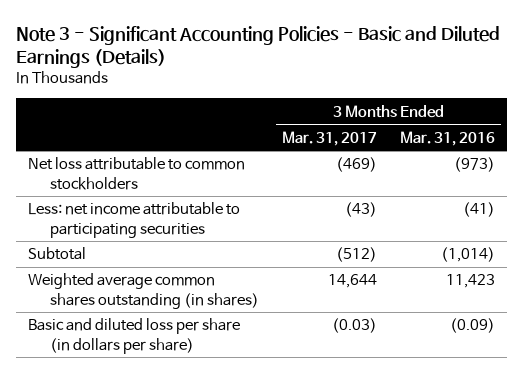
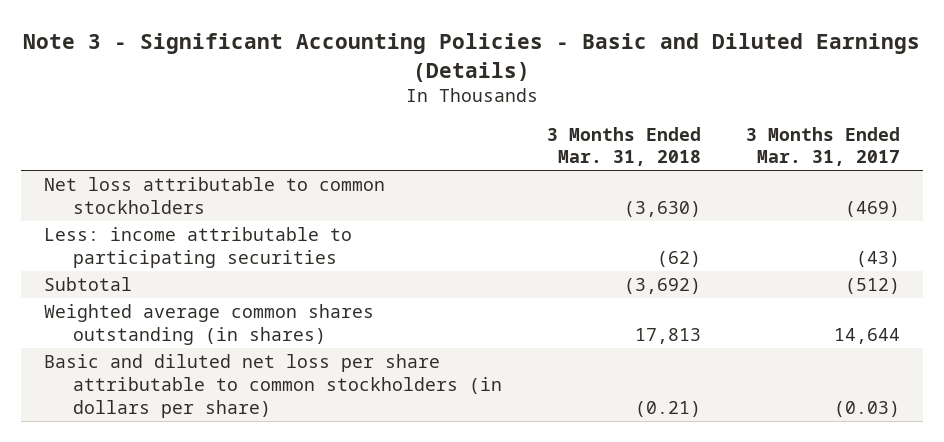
[400,130,496,146] Mar. 31, 2016 -> none
none -> [547,126,702,167] 3 Months Ended Mar. 31, 2018
[27,202,240,238] Less: net income attributable to participating securities -> [43,227,352,268] Less: income attributable to participating securities
[27,318,240,354] Basic and diluted loss per share (in dollars per share) -> [43,354,502,418] Basic and diluted net loss per share attributable to common stockholders (in dollars per share)

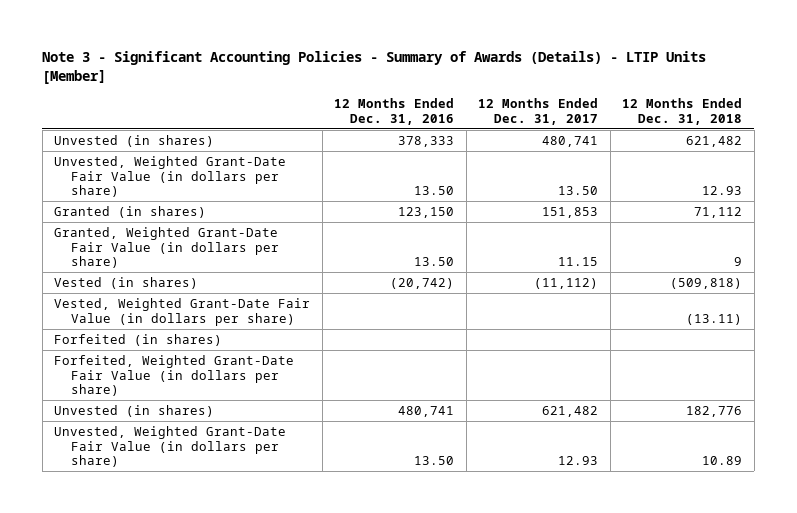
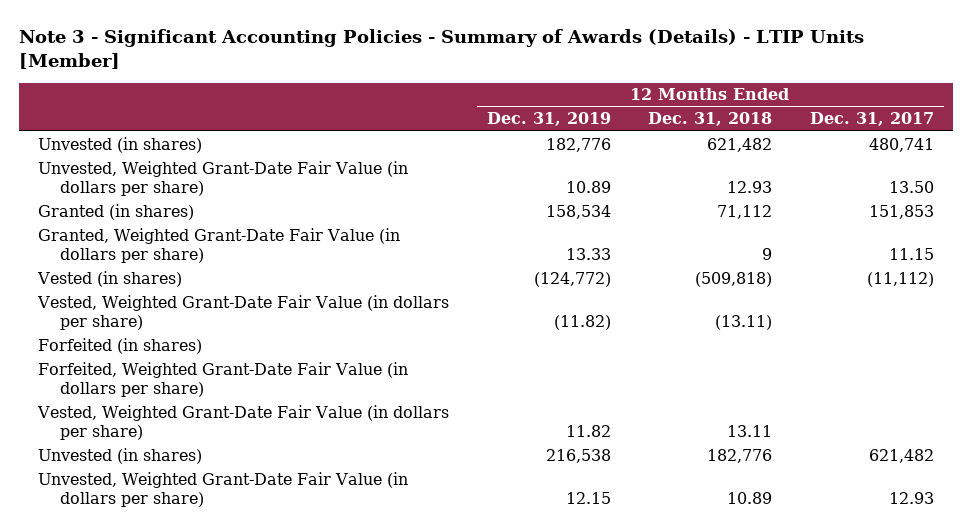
[334,98,455,125] 12 Months Ended Dec. 31, 2016 -> none
none -> [486,112,611,127] Dec. 31, 2019
none -> [37,404,450,440] Vested, Weighted Grant-Date Fair Value (in dollars per share)

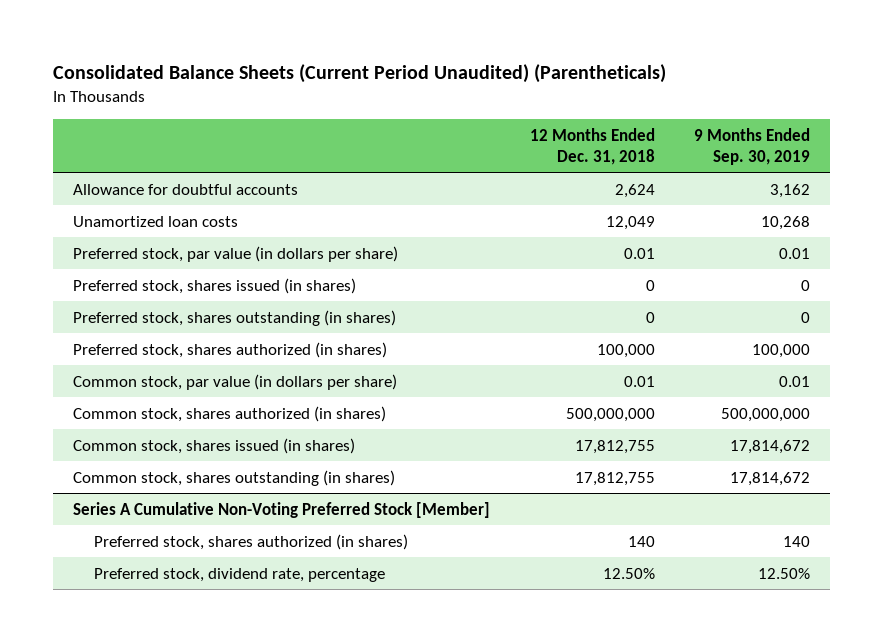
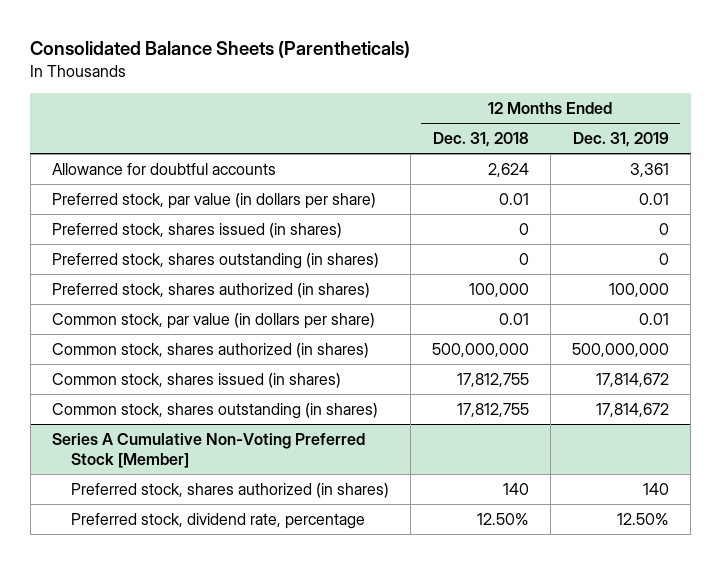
[52,64,666,84] Consolidated Balance Sheets (Current Period Unaudited) (Parentheticals) -> [30,41,411,59] Consolidated Balance Sheets (Parentheticals)
[694,127,811,165] 9 Months Ended Sep. 30, 2019 -> none
none -> [572,132,669,148] Dec. 31, 2019
[72,215,238,227] Unamortized loan costs -> none

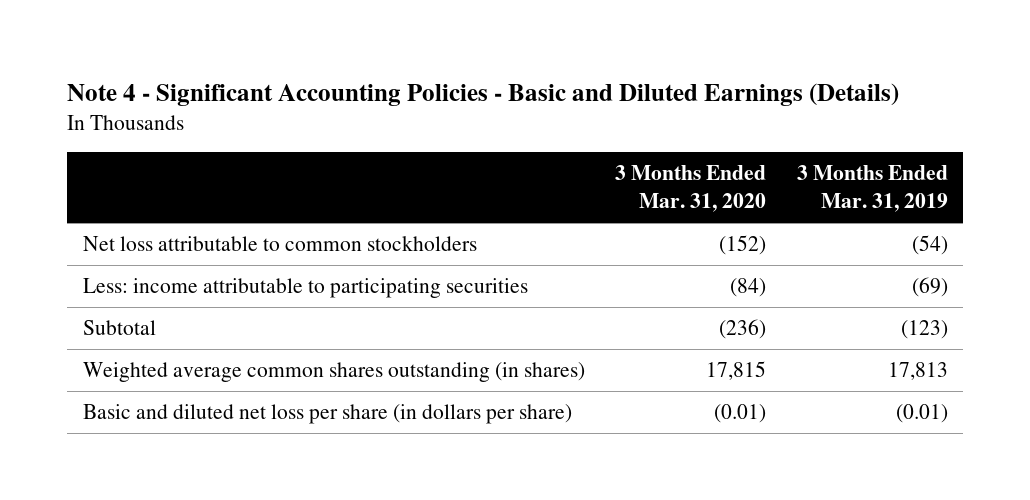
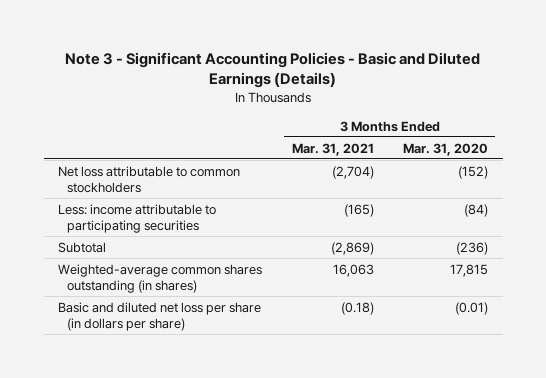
[67,83,900,107] Note 4 - Significant Accounting Policies - Basic and Diluted Earnings (Details) -> [65,51,481,89] Note 3 - Significant Accounting Policies - Basic and Diluted Earnings (Details)
[796,165,948,213] 3 Months Ended Mar. 31, 2019 -> none
none -> [291,142,374,156] Mar. 31, 2021
[82,362,585,383] Weighted average common shares outstanding (in shares) -> [58,263,263,293] Weighted-average common shares outstanding (in shares)

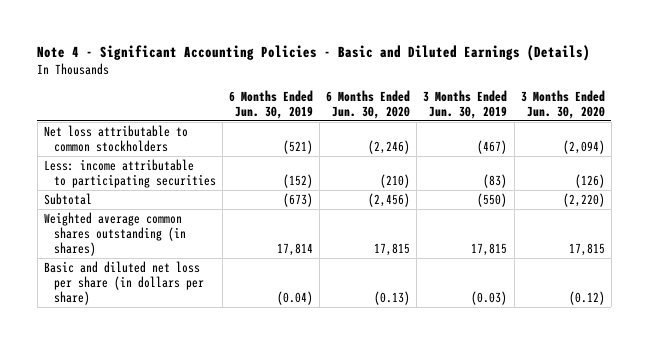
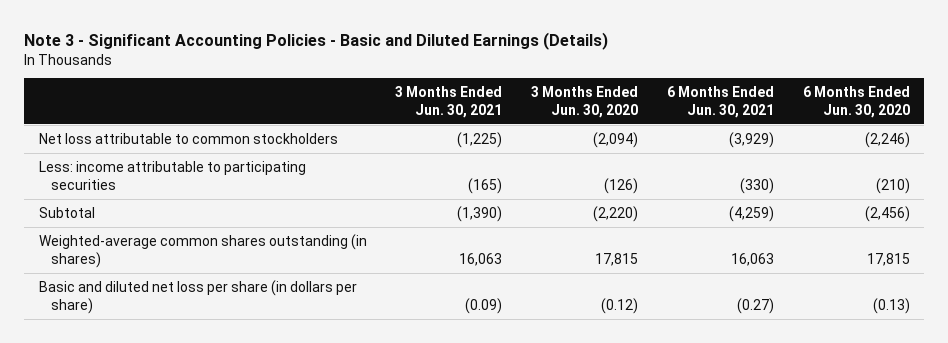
[37,45,591,62] Note 4 - Significant Accounting Policies - Basic and Diluted Earnings (Details) -> [24,31,609,50] Note 3 - Significant Accounting Policies - Basic and Diluted Earnings (Details)
[229,90,314,120] 6 Months Ended Jun. 30, 2019 -> none
[423,90,508,120] 3 Months Ended Jun. 30, 2019 -> none
none -> [395,86,503,118] 3 Months Ended Jun. 30, 2021
none -> [667,86,775,118] 6 Months Ended Jun. 30, 2021
[43,211,187,256] Weighted average common shares outstanding (in shares) -> [38,233,367,268] Weighted-average common shares outstanding (in shares)

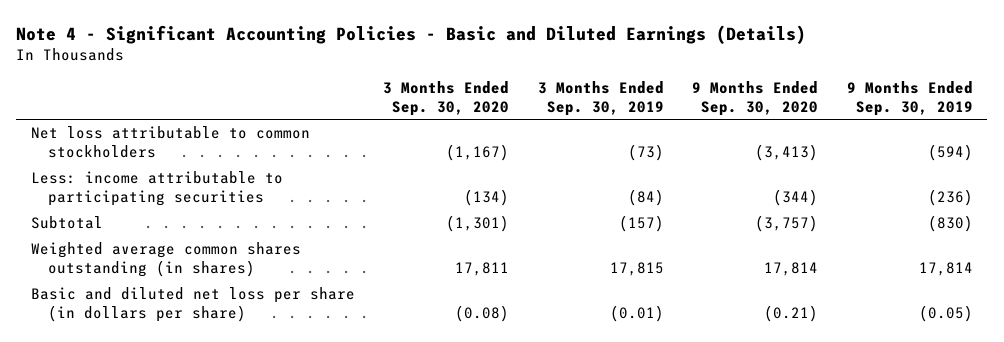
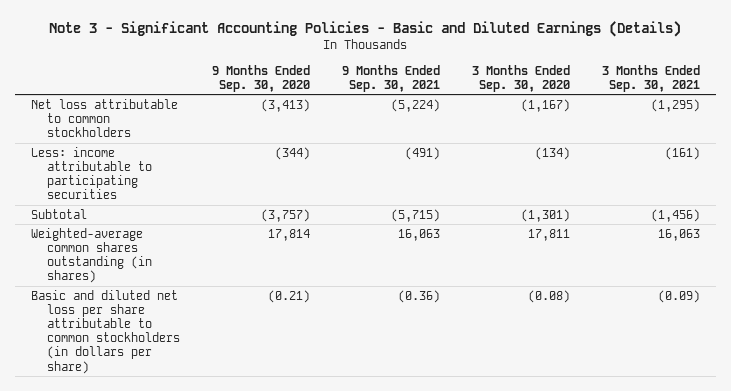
[16,24,807,44] Note 4 - Significant Accounting Policies - Basic and Diluted Earnings (Details) -> [49,21,682,38] Note 3 - Significant Accounting Policies - Basic and Diluted Earnings (Details)
[537,80,664,116] 3 Months Ended Sep. 30, 2019 -> none
[846,80,973,116] 9 Months Ended Sep. 30, 2019 -> none
none -> [342,64,441,92] 9 Months Ended Sep. 30, 2021
none -> [601,64,700,92] 3 Months Ended Sep. 30, 2021
[30,242,301,278] Weighted average common shares outstanding (in shares) -> [30,227,153,284] Weighted-average common shares outstanding (in shares)
[30,287,355,323] Basic and diluted net loss per share (in dollars per share) -> [30,289,181,374] Basic and diluted net loss per share attributable to common stockholders (in dollars per share)

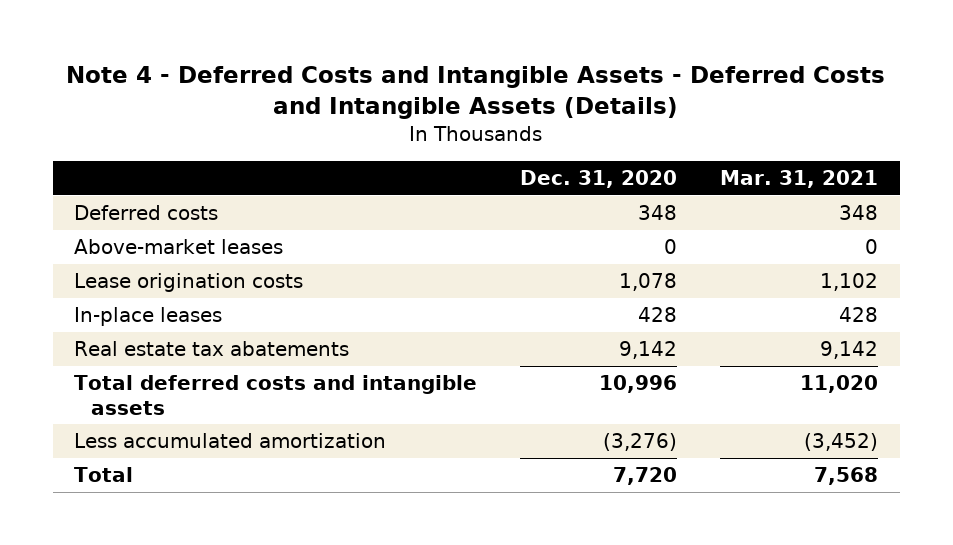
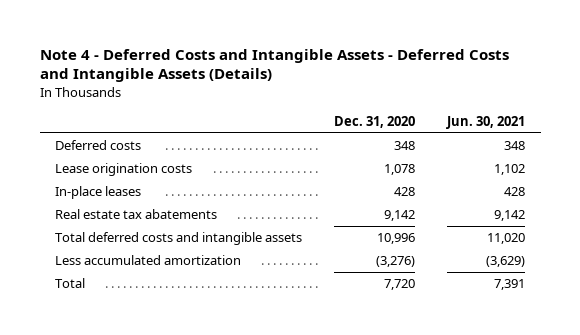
[720,169,879,188] Mar. 31, 2021 -> none
none -> [445,115,525,129] Jun. 30, 2021
[74,239,284,255] Above-market leases -> none

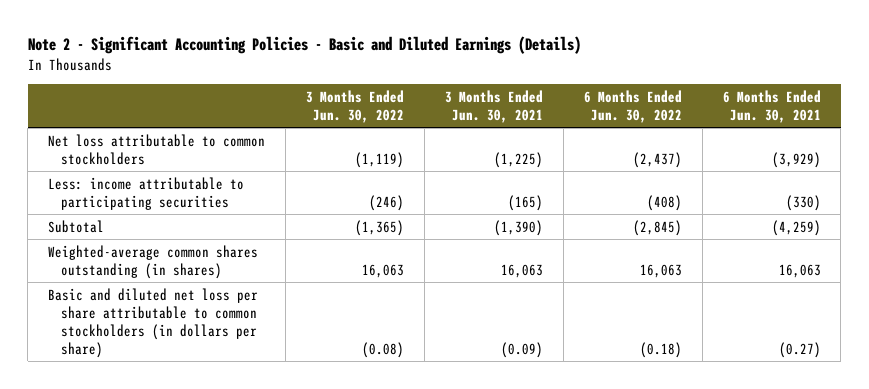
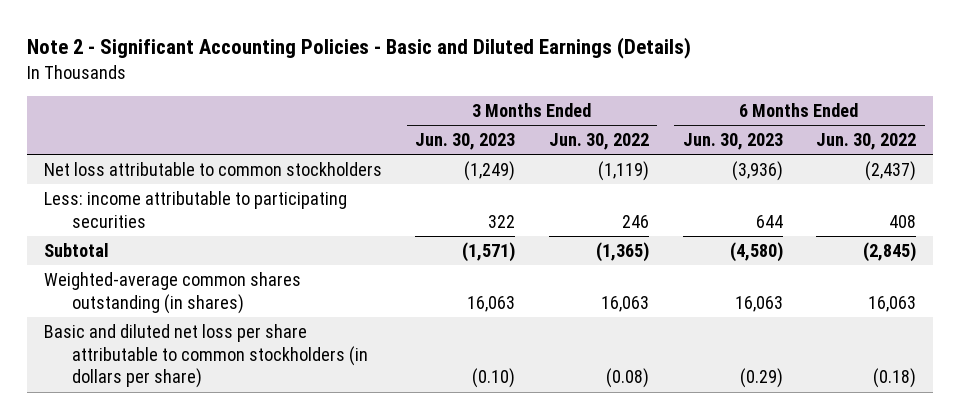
[444,89,543,123] 3 Months Ended Jun. 30, 2021 -> none
[722,89,821,123] 6 Months Ended Jun. 30, 2021 -> none
none -> [415,133,516,151] Jun. 30, 2023
none -> [682,133,783,151] Jun. 30, 2023
[369,194,405,211] (246) -> [621,214,649,228] 246
[646,194,682,211] (408) -> [889,214,917,228] 408

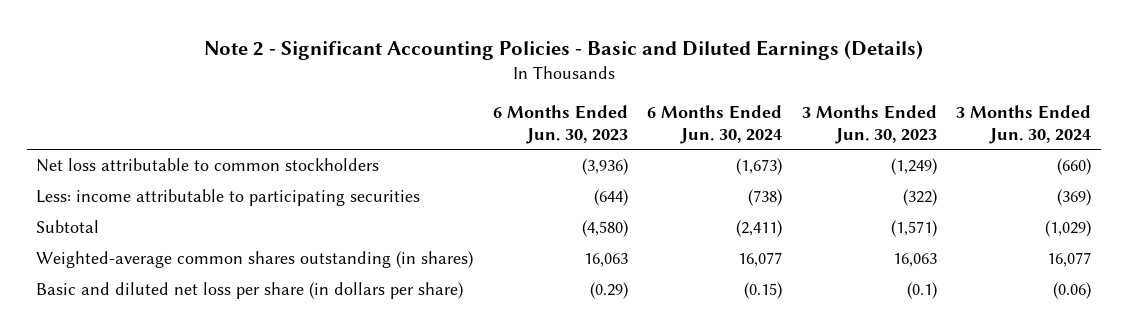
[548,133,649,151] Jun. 30, 2022 -> none
[816,133,917,151] Jun. 30, 2022 -> none
none -> [647,104,783,144] 6 Months Ended Jun. 30, 2024
none -> [955,104,1091,144] 3 Months Ended Jun. 30, 2024
[488,214,516,228] 322 -> [902,189,937,207] (322)
[755,214,783,228] 644 -> [593,189,628,207] (644)
[43,323,368,389] Basic and diluted net loss per share attributable to common stockholders (in dollars per share) -> [36,282,464,300] Basic and diluted net loss per share (in dollars per share)
[472,368,516,389] (0.10) -> [906,282,937,300] (0.1)

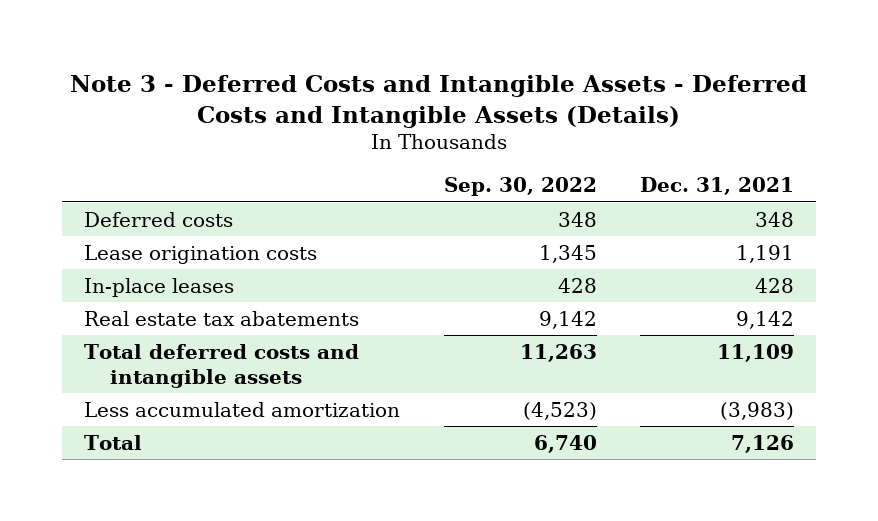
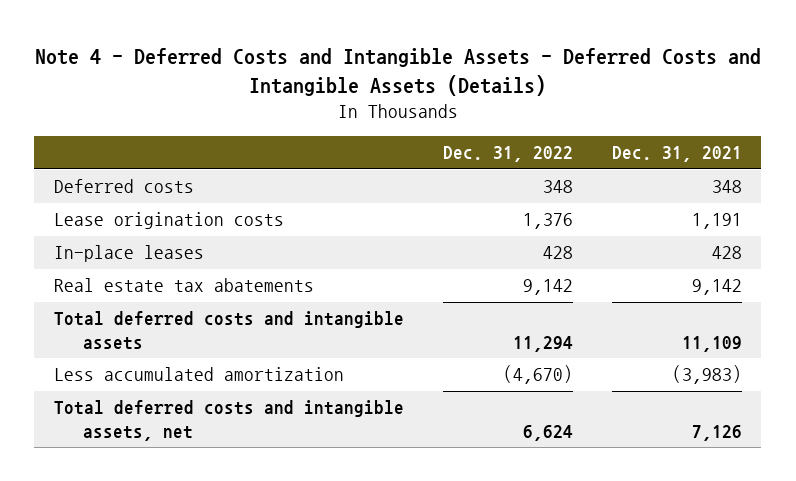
[70,75,808,128] Note 3 - Deferred Costs and Intangible Assets - Deferred Costs and Intangible Assets (Details) -> [34,48,761,97] Note 4 - Deferred Costs and Intangible Assets - Deferred Costs and Intangible Assets (Details)
[443,177,597,197] Sep. 30, 2022 -> none
none -> [442,146,573,163] Dec. 31, 2022
[83,434,142,450] Total -> [53,400,404,441] Total deferred costs and intangible assets, net

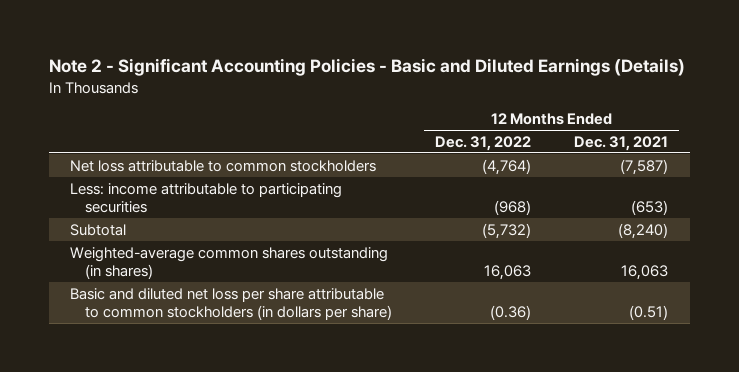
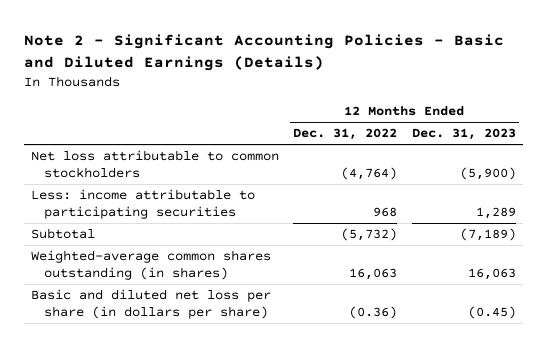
[574,135,669,151] Dec. 31, 2021 -> none
none -> [411,128,516,141] Dec. 31, 2023
[494,200,532,216] (968) -> [373,206,398,217] 968
[70,287,392,321] Basic and diluted net loss per share attributable to common stockholders (in dollars per share) -> [30,289,271,319] Basic and diluted net loss per share (in dollars per share)

